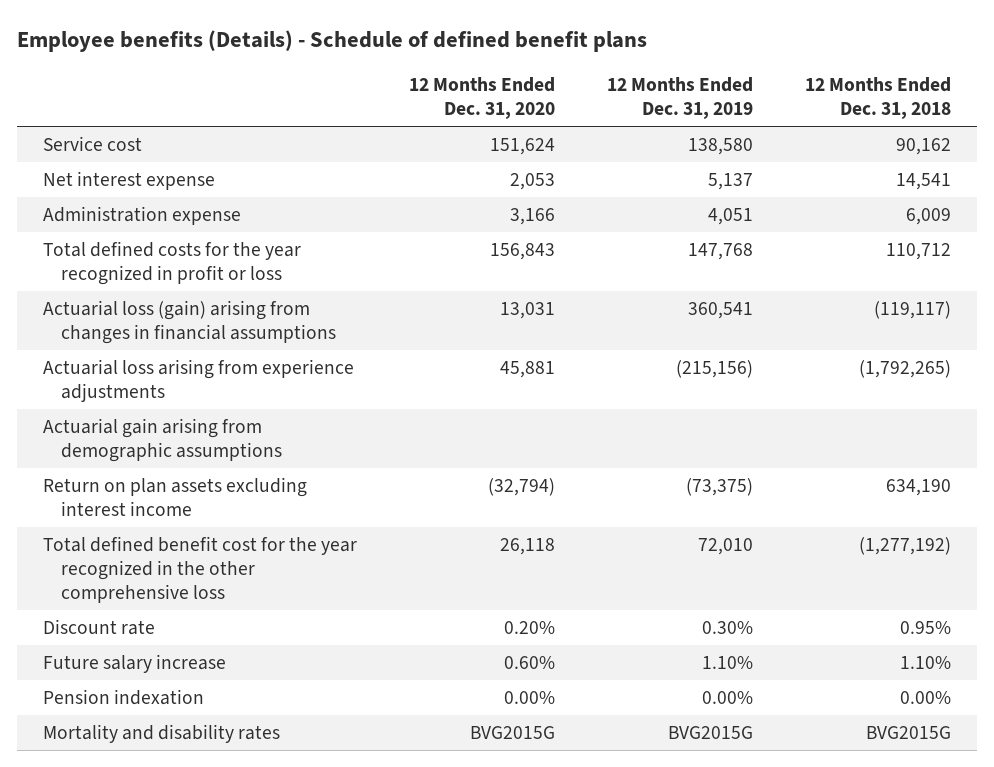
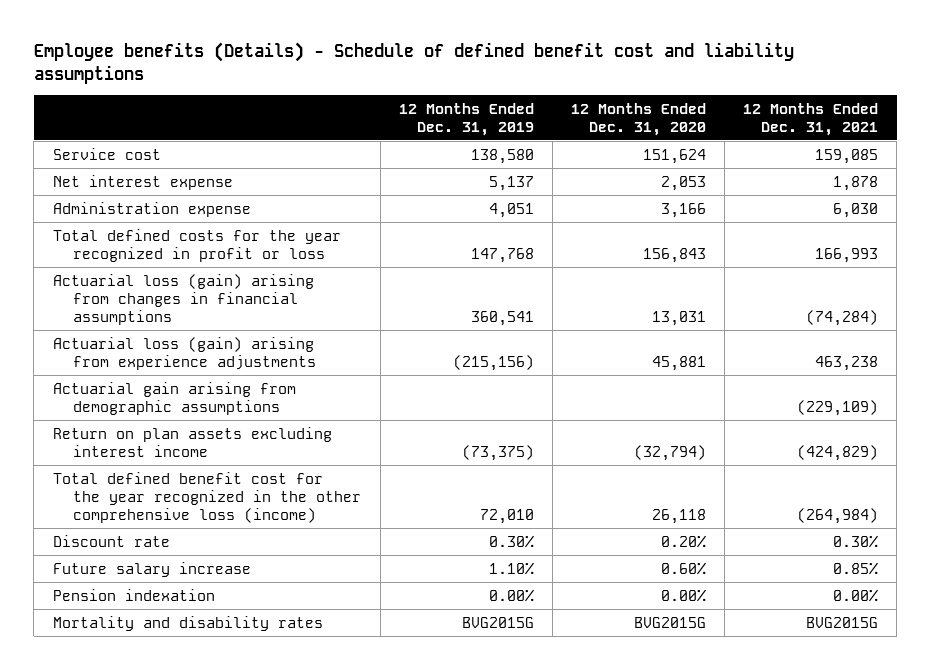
[16,30,647,53] Employee benefits (Details) - Schedule of defined benefit plans -> [33,42,794,85] Employee benefits (Details) - Schedule of defined benefit cost and liability assumptions
[805,77,952,120] 12 Months Ended Dec. 31, 2018 -> none
none -> [743,102,879,136] 12 Months Ended Dec. 31, 2021
[42,359,354,402] Actuarial loss arising from experience adjustments -> [52,336,317,370] Actuarial loss (gain) arising from experience adjustments
[42,536,357,603] Total defined benefit cost for the year recognized in the other comprehensive loss -> [52,471,362,523] Total defined benefit cost for the year recognized in the other comprehensive loss (income)

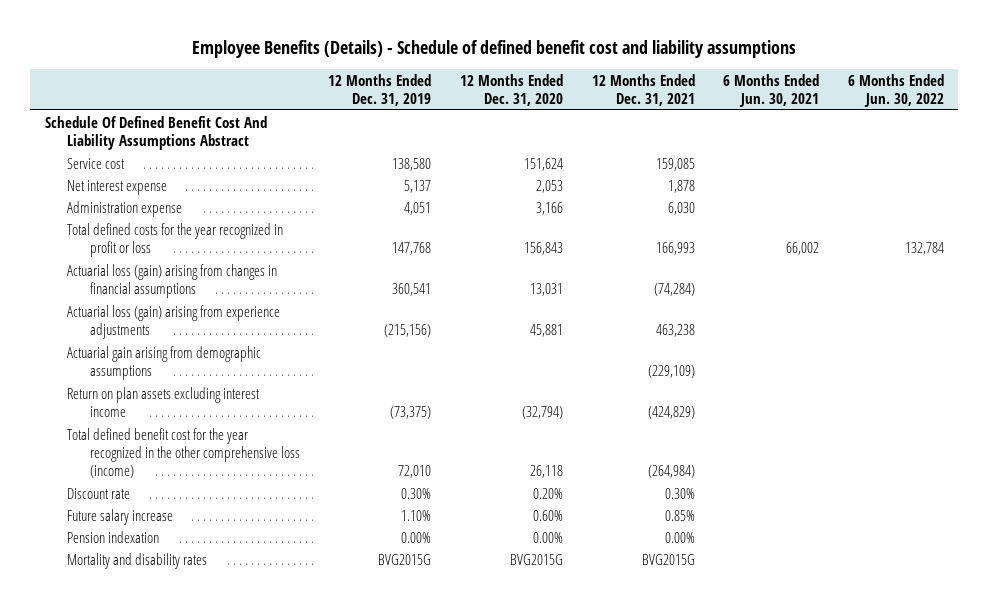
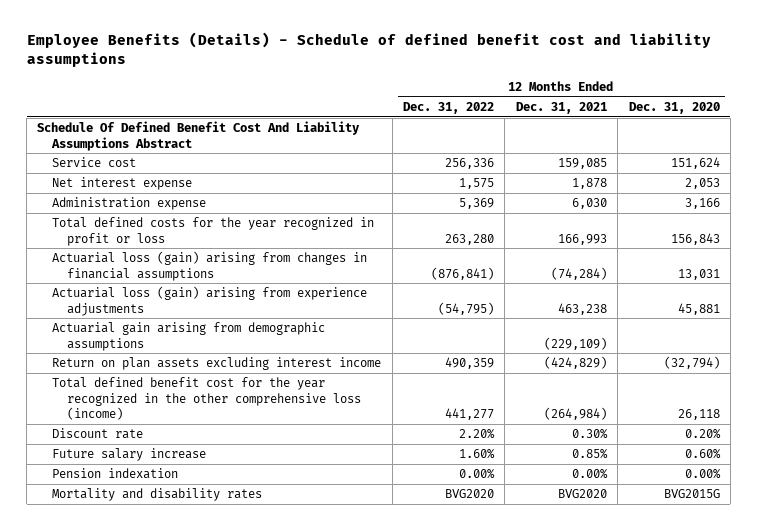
[328,73,432,106] 12 Months Ended Dec. 31, 2019 -> none
[723,73,820,107] 6 Months Ended Jun. 30, 2021 -> none
[847,73,944,107] 6 Months Ended Jun. 30, 2022 -> none
none -> [402,101,494,114] Dec. 31, 2022
[641,553,695,565] BVG2015G -> [557,489,607,499] BVG2020

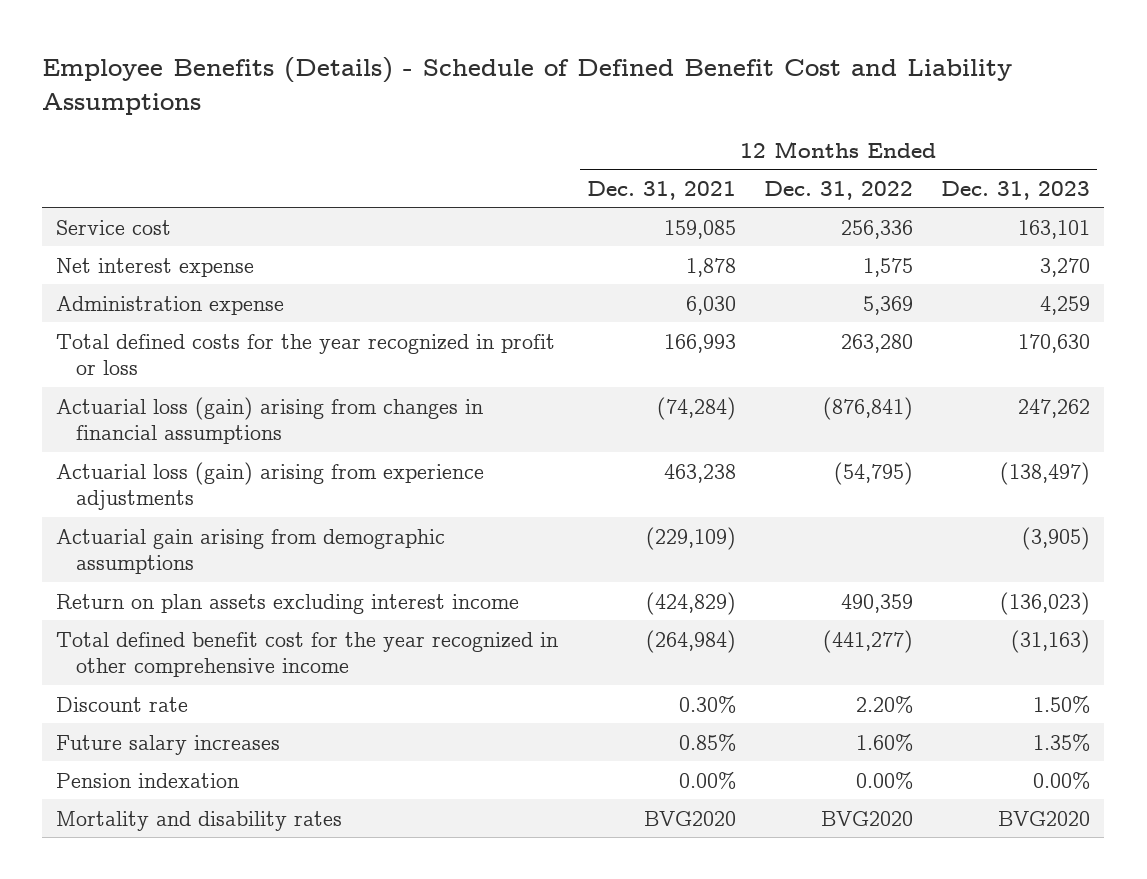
[26,32,711,68] Employee Benefits (Details) - Schedule of defined benefit cost and liability assumptions -> [42,56,1013,115] Employee Benefits (Details) - Schedule of Defined Benefit Cost and Liability Assumptions
[628,101,720,114] Dec. 31, 2020 -> none
none -> [941,180,1091,200] Dec. 31, 2023
[37,121,361,151] Schedule Of Defined Benefit Cost And Liability Assumptions Abstract -> none
[52,377,361,420] Total defined benefit cost for the year recognized in the other comprehensive loss (income) -> [56,631,559,678] Total defined benefit cost for the year recognized in other comprehensive income
[444,407,494,420] 441,277 -> [822,629,913,653] (441,277)
[52,448,207,462] Future salary increase -> [56,734,281,755] Future salary increases

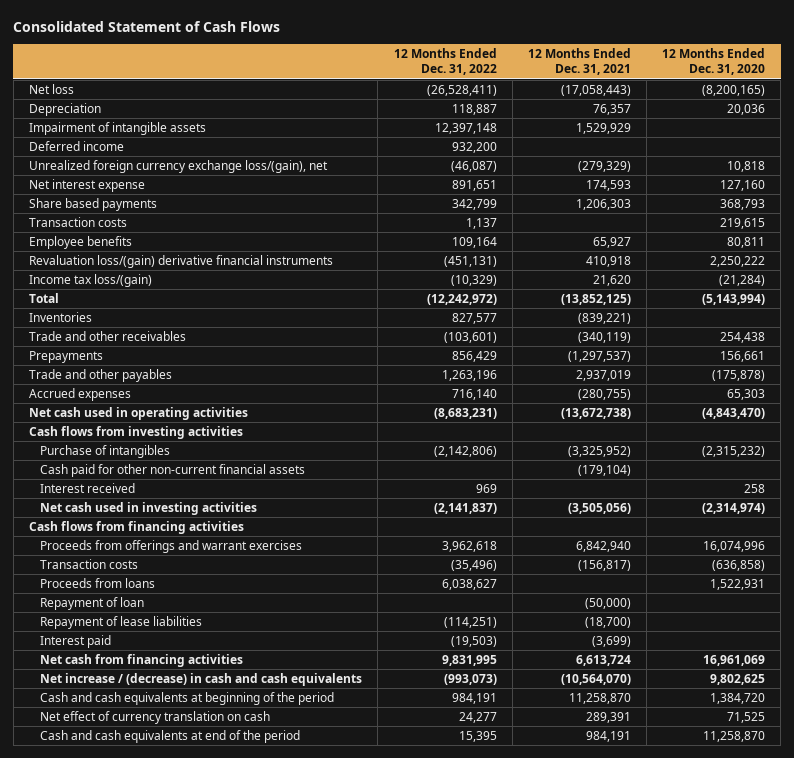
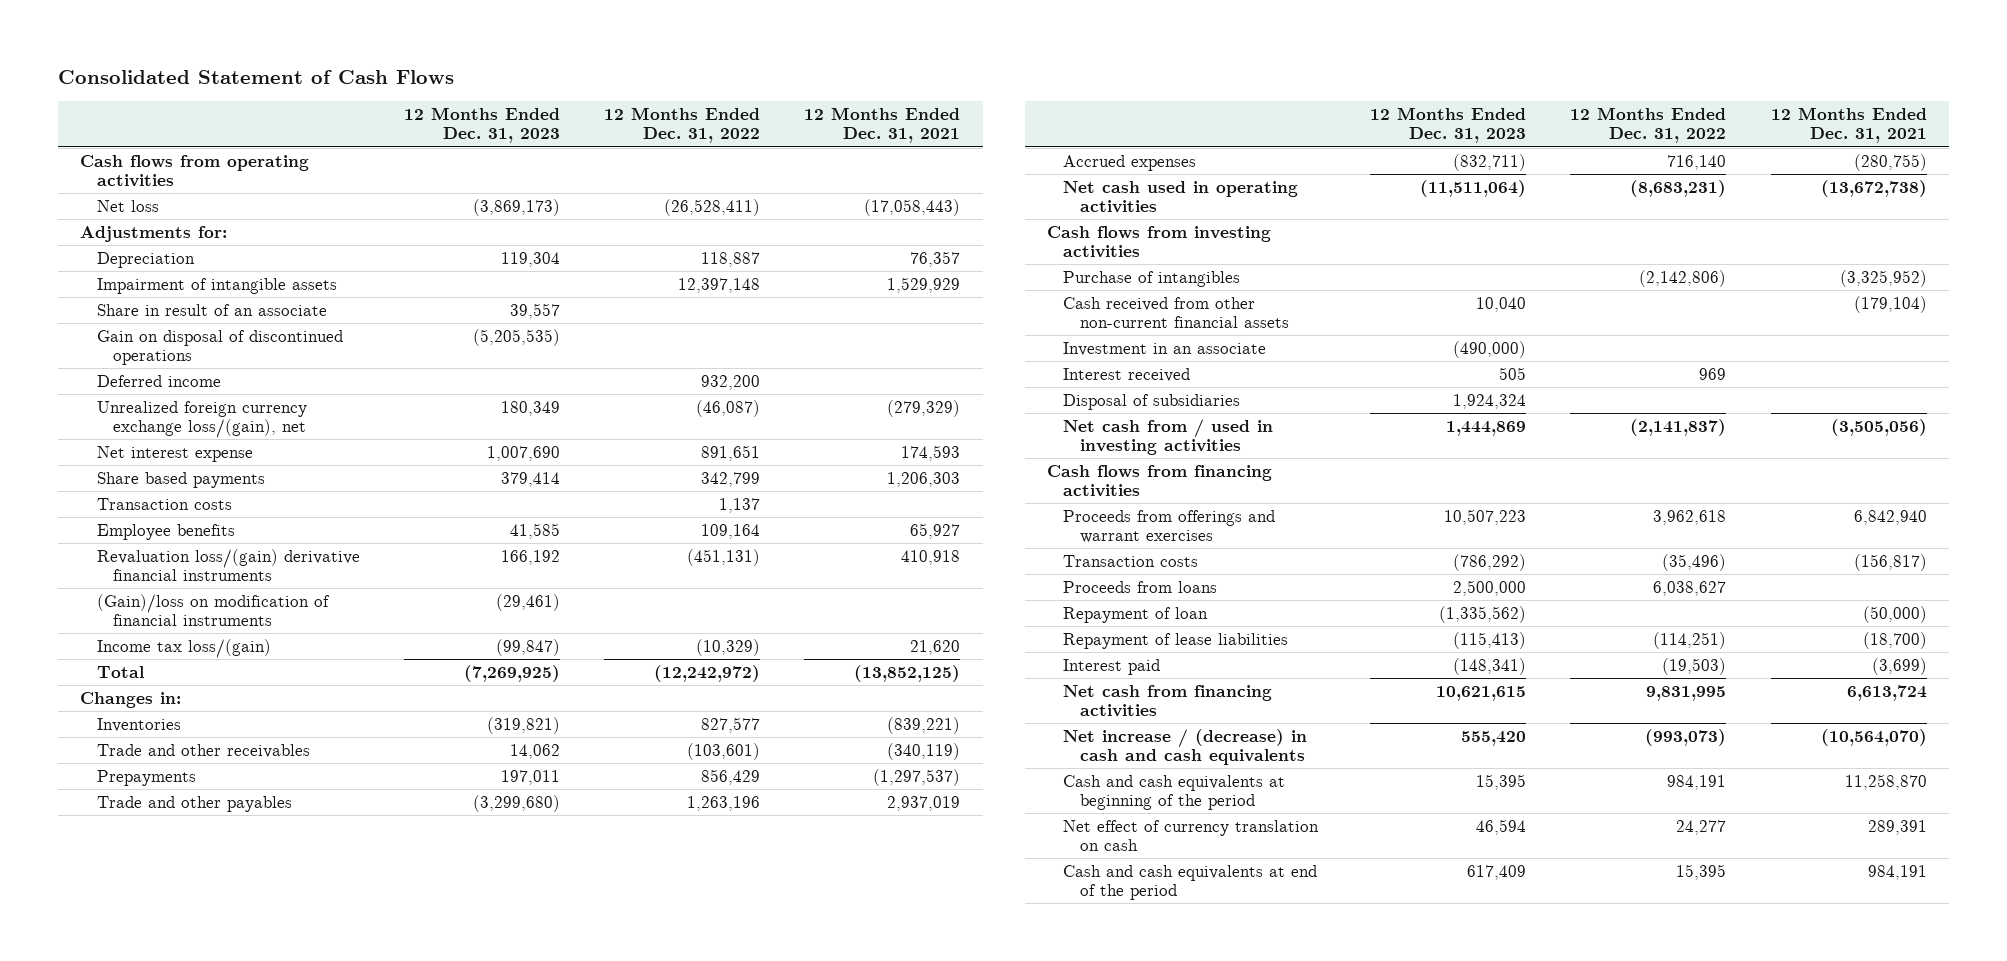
[662,48,766,76] 12 Months Ended Dec. 31, 2020 -> none
none -> [404,106,561,144] 12 Months Ended Dec. 31, 2023
none -> [80,154,310,188] Cash flows from operating activities
none -> [80,225,228,242] Adjustments for:
none -> [96,303,327,316] Share in result of an associate
none -> [96,329,343,366] Gain on disposal of discontinued operations
none -> [96,593,330,627] (Gain)/loss on modification of financial instruments
none -> [80,691,182,708] Changes in:
[40,464,306,478] Cash paid for other non-current financial assets -> [1063,296,1289,329] Cash received from other non-current financial assets
none -> [1063,341,1267,356] Investment in an associate
none -> [1063,393,1241,410] Disposal of subsidiaries
[40,502,258,516] Net cash used in investing activities -> [1063,418,1274,456] Net cash from / used in investing activities

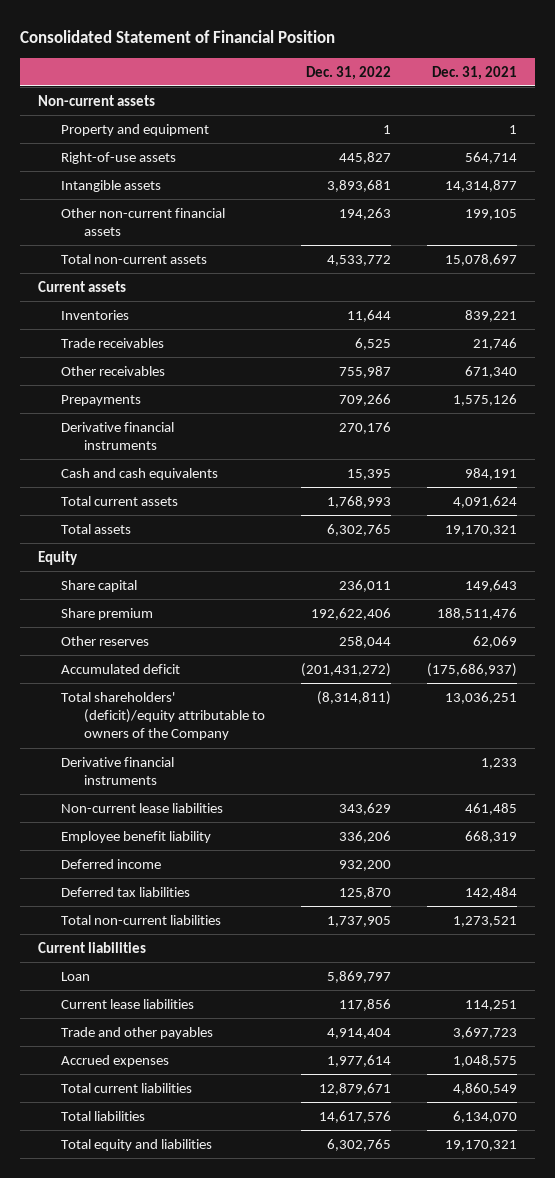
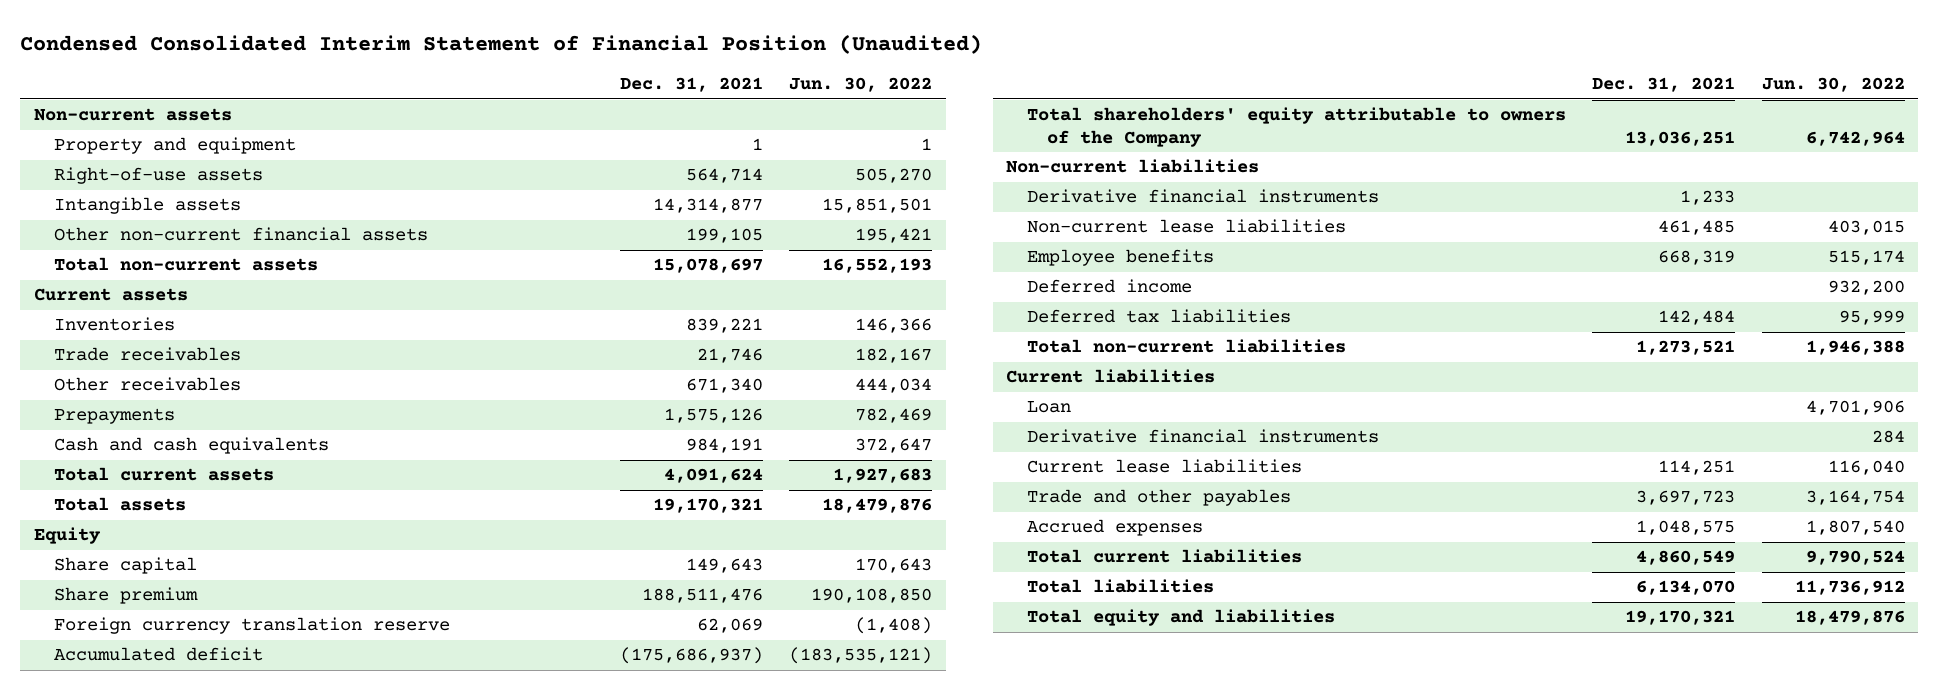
[20,30,336,44] Consolidated Statement of Financial Position -> [20,33,983,54] Condensed Consolidated Interim Statement of Financial Position (Unaudited)
[305,65,391,80] Dec. 31, 2022 -> none
none -> [789,77,933,93] Jun. 30, 2022
[61,635,150,646] Other reserves -> [53,617,450,635] Foreign currency translation reserve
[61,691,265,741] Total shareholders' (deficit)/equity attributable to owners of the Company -> [1026,107,1566,147] Total shareholders' equity attributable to owners of the Company
none -> [1006,159,1260,174] Non-current liabilities
[61,830,212,843] Employee benefit liability -> [1026,249,1214,267] Employee benefits
[61,421,175,451] Derivative financial instruments -> [1026,429,1379,444] Derivative financial instruments

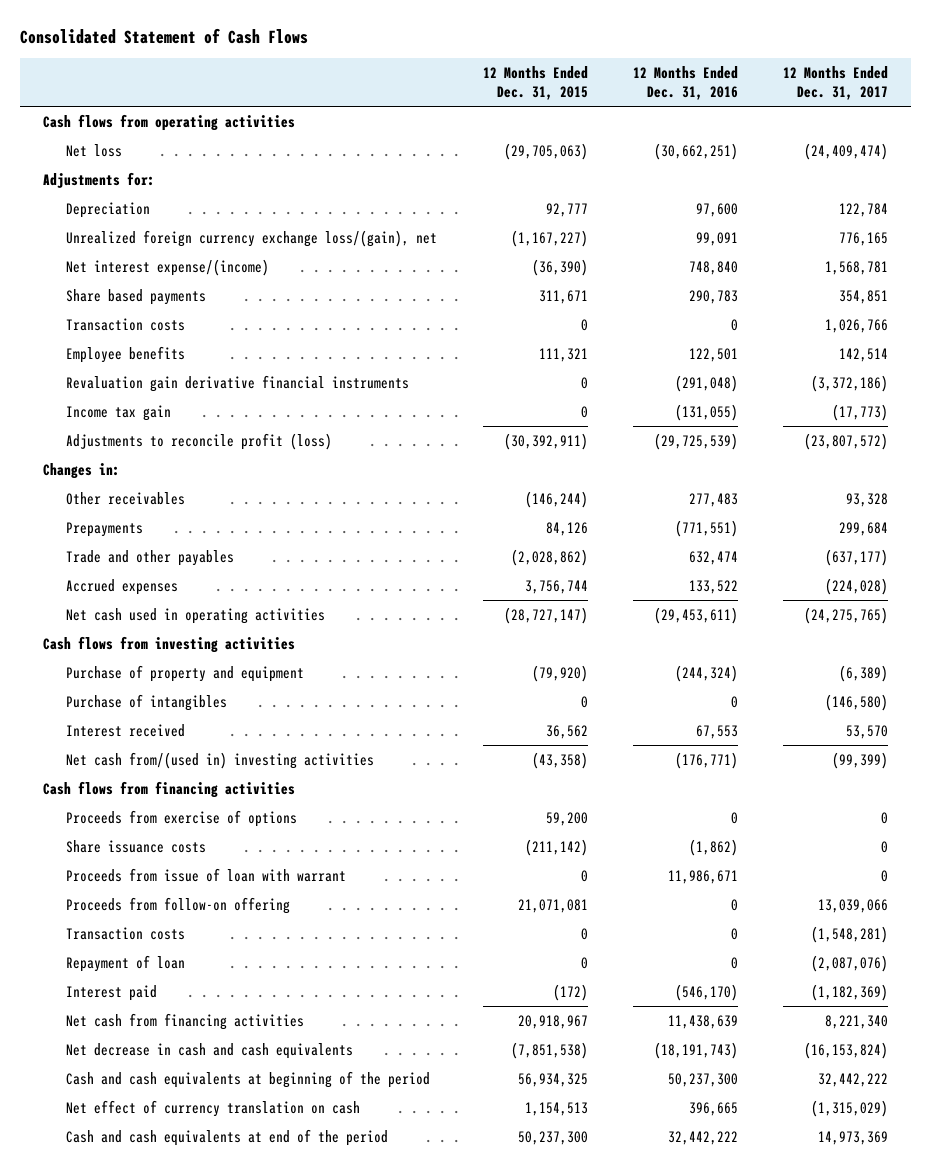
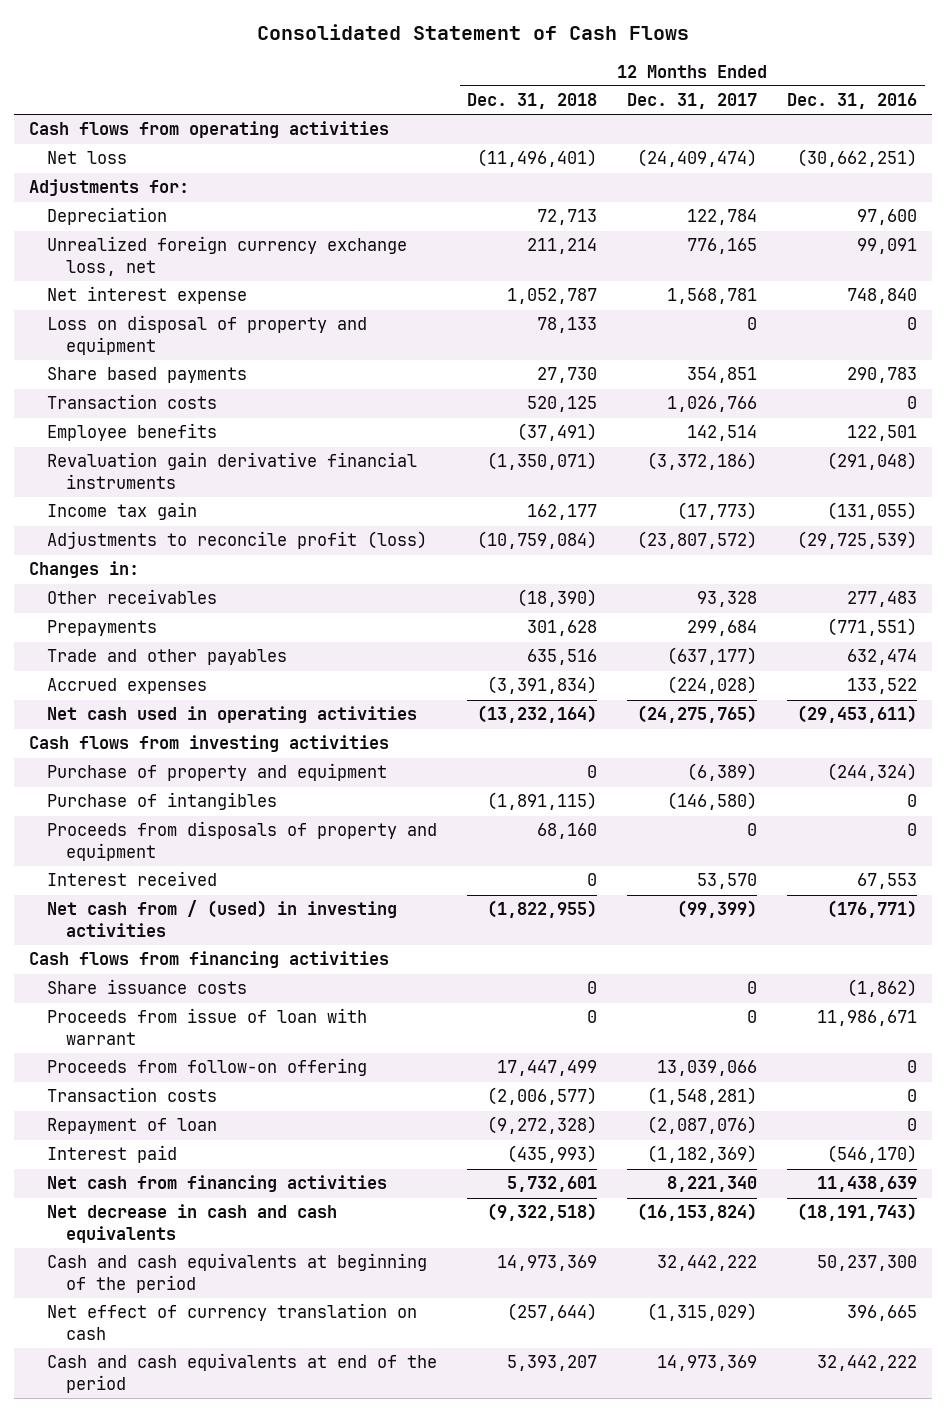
[482,66,588,101] 12 Months Ended Dec. 31, 2015 -> none
none -> [467,93,598,110] Dec. 31, 2018
[66,229,438,247] Unrealized foreign currency exchange loss/(gain), net -> [47,236,408,277] Unrealized foreign currency exchange loss, net
[66,258,270,276] Net interest expense/(income) -> [47,286,248,305] Net interest expense
none -> [47,315,368,356] Loss on disposal of property and equipment
none -> [47,821,438,862] Proceeds from disposals of property and equipment
[66,751,375,769] Net cash from/(used in) investing activities -> [47,900,398,938] Net cash from / (used) in investing activities
[66,809,298,827] Proceeds from exercise of options -> none

